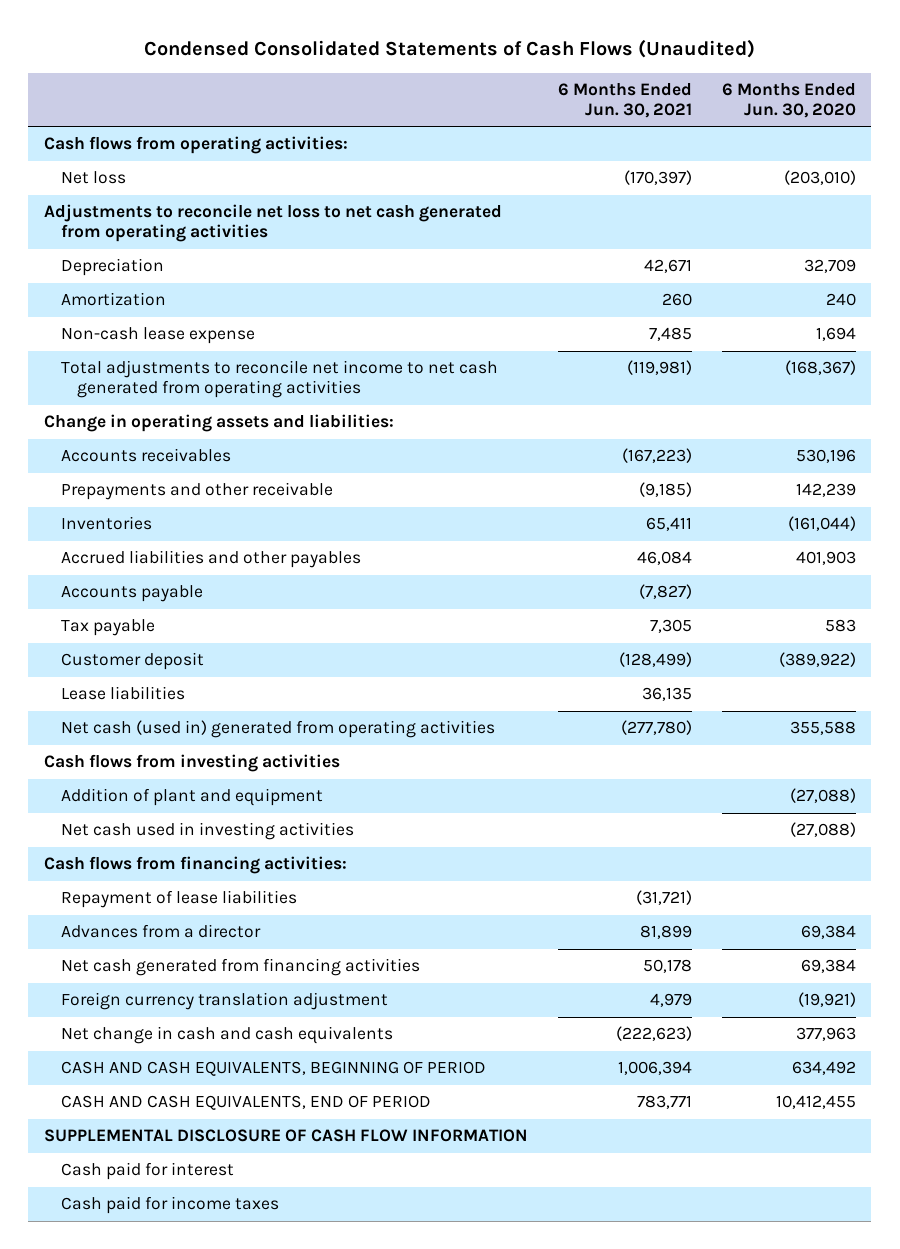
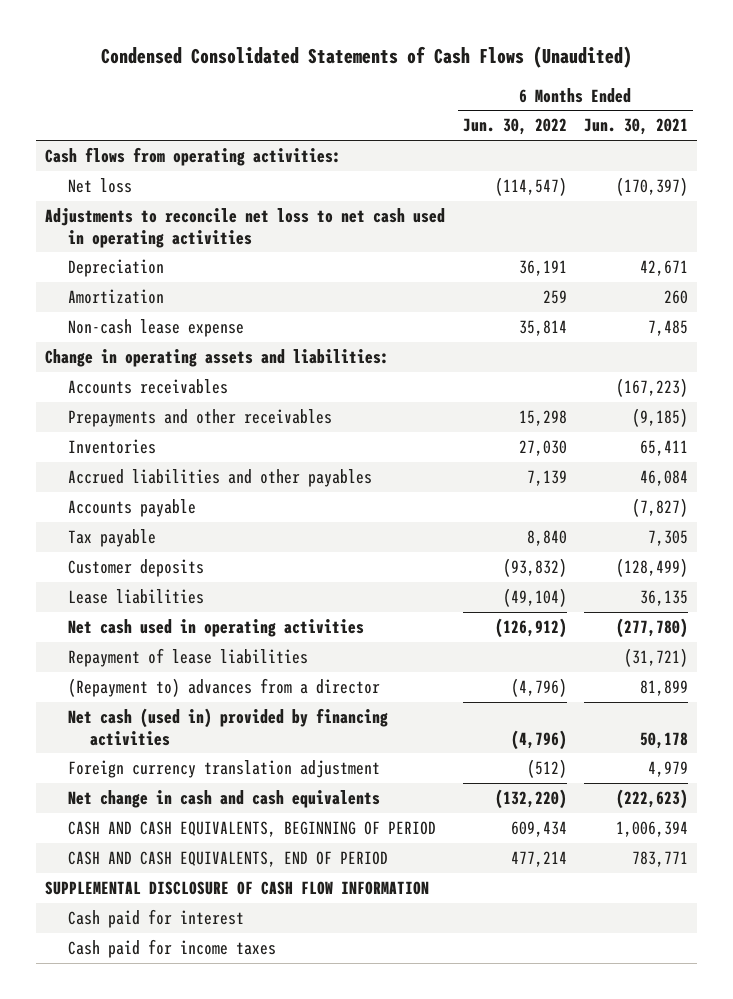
[722,82,857,119] 6 Months Ended Jun. 30, 2020 -> none
none -> [462,118,567,136] Jun. 30, 2022
[43,204,502,243] Adjustments to reconcile net loss to net cash generated from operating activities -> [44,208,445,248] Adjustments to reconcile net loss to net cash used in operating activities
[60,360,498,399] Total adjustments to reconcile net income to net cash generated from operating activities -> none
[60,482,333,501] Prepayments and other receivable -> [67,409,332,428] Prepayments and other receivables
[60,652,204,671] Customer deposit -> [67,559,204,578] Customer deposits
[43,754,340,773] Cash flows from investing activities -> none
[60,788,323,807] Addition of plant and equipment -> none
[60,822,354,841] Net cash used in investing activities -> none
[43,856,347,875] Cash flows from financing activities: -> none
[60,720,495,739] Net cash (used in) generated from operating activities -> [67,619,364,638] Net cash used in operating activities
[60,924,261,939] Advances from a director -> [67,678,380,698] (Repayment to) advances from a director
[60,958,420,977] Net cash generated from financing activities -> [67,708,388,746] Net cash (used in) provided by financing activities

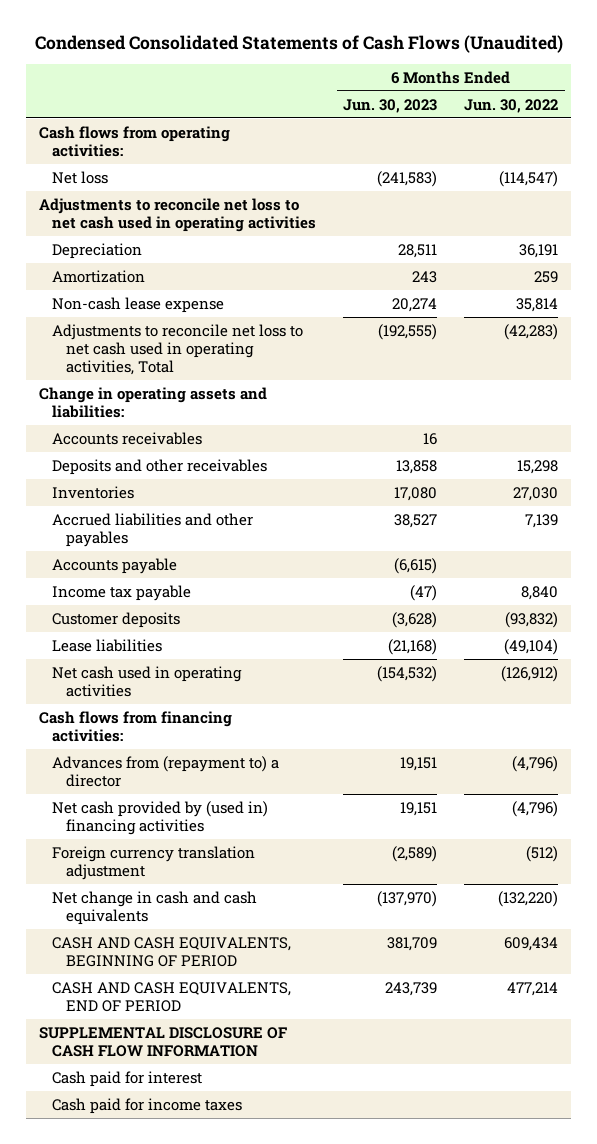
[584,118,689,136] Jun. 30, 2021 -> none
none -> [343,98,438,113] Jun. 30, 2023
none -> [52,323,304,375] Adjustments to reconcile net loss to net cash used in operating activities, Total
[67,409,332,428] Prepayments and other receivables -> [52,458,268,475] Deposits and other receivables
[67,529,156,548] Tax payable -> [52,584,192,601] Income tax payable
[67,648,308,668] Repayment of lease liabilities -> none
none -> [39,710,233,742] Cash flows from financing activities:
[67,678,380,698] (Repayment to) advances from a director -> [52,755,280,787] Advances from (repayment to) a director
[67,708,388,746] Net cash (used in) provided by financing activities -> [52,800,269,835] Net cash provided by (used in) financing activities

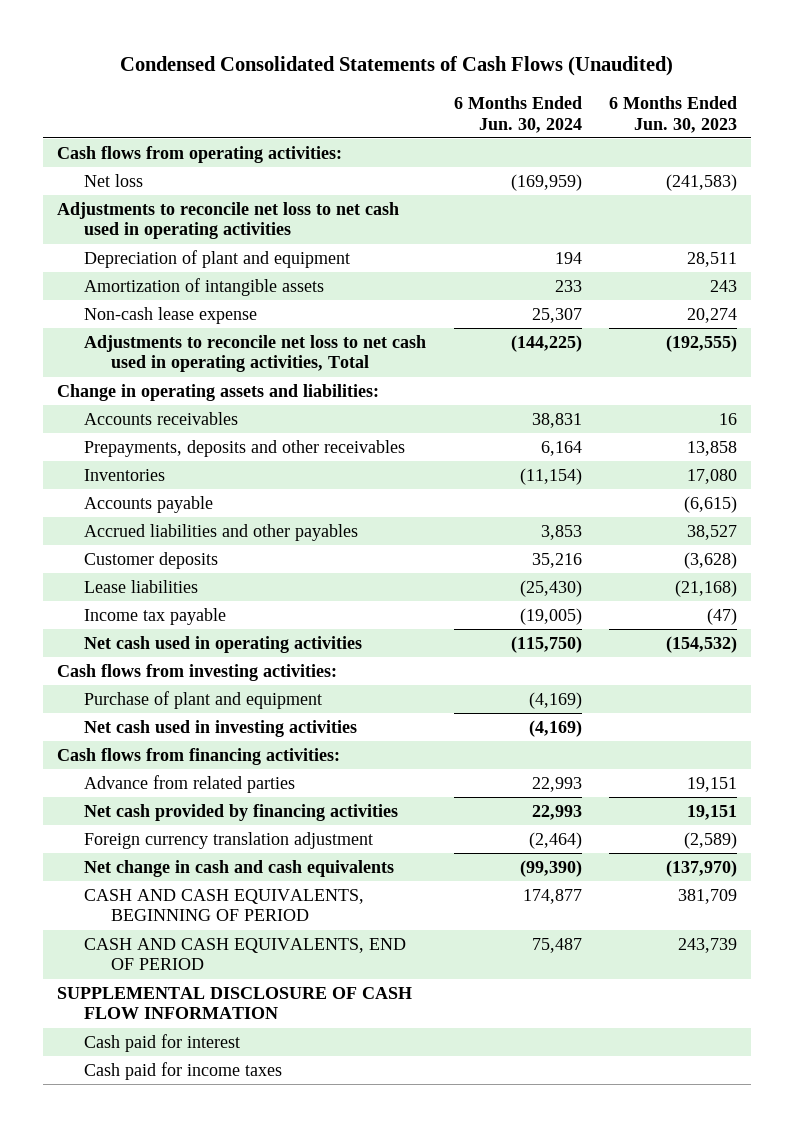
[463,98,558,113] Jun. 30, 2022 -> none
none -> [453,95,582,133] 6 Months Ended Jun. 30, 2024
[52,242,143,259] Depreciation -> [84,249,351,268] Depreciation of plant and equipment
[52,269,146,283] Amortization -> [84,277,325,296] Amortization of intangible assets
[52,458,268,475] Deposits and other receivables -> [84,439,406,457] Prepayments, deposits and other receivables
[52,512,254,547] Accrued liabilities and other payables -> [84,523,359,541] Accrued liabilities and other payables
[52,584,192,601] Income tax payable -> [84,607,227,625] Income tax payable
none -> [57,663,338,681] Cash flows from investing activities:
none -> [84,690,323,709] Purchase of plant and equipment
none -> [84,719,358,737] Net cash used in investing activities
[52,755,280,787] Advances from (repayment to) a director -> [84,774,296,793] Advance from related parties
[52,800,269,835] Net cash provided by (used in) financing activities -> [84,803,399,821] Net cash provided by financing activities

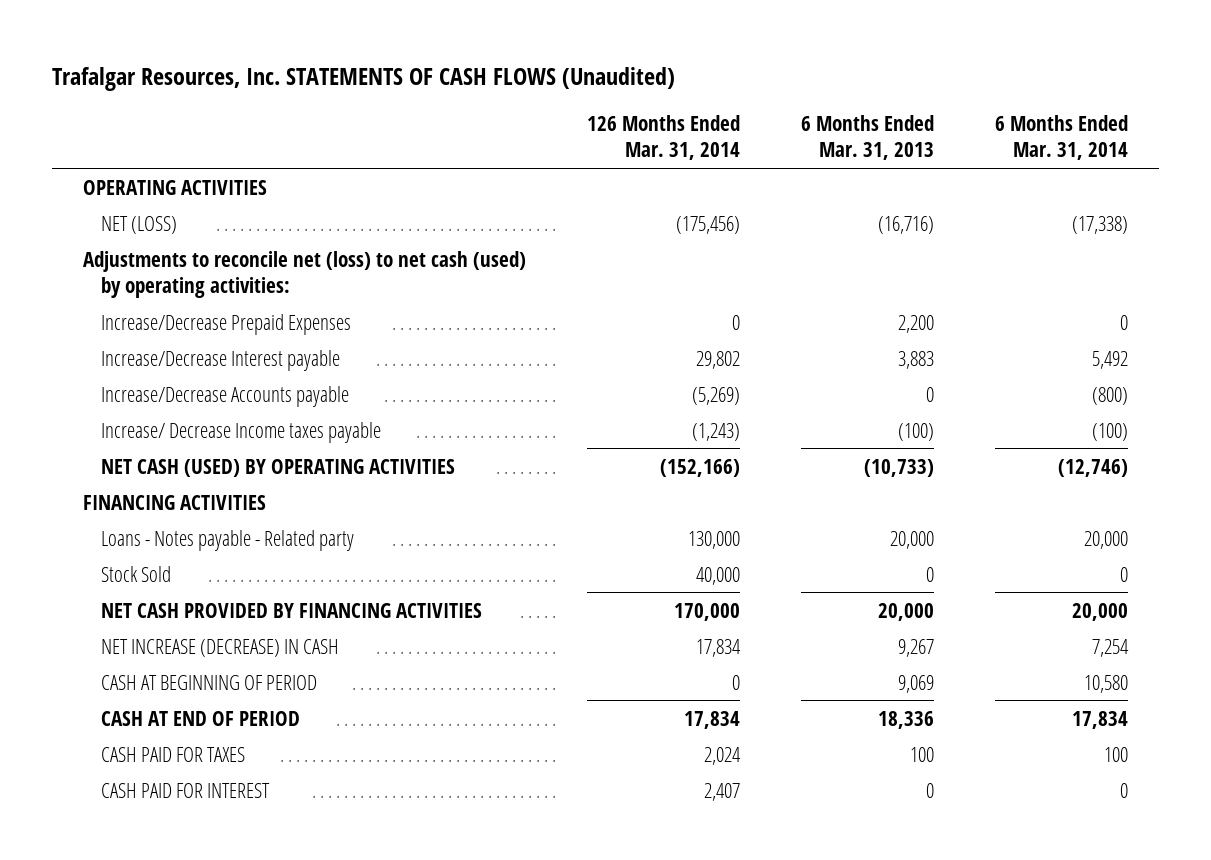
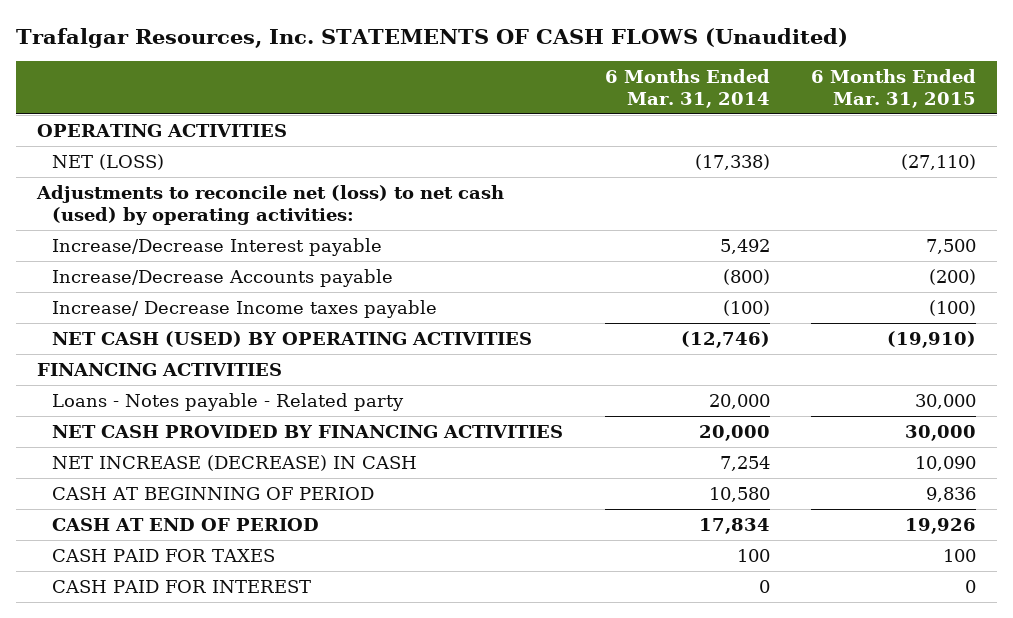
[586,114,740,161] 126 Months Ended Mar. 31, 2014 -> none
[801,114,935,161] 6 Months Ended Mar. 31, 2013 -> none
none -> [810,69,976,108] 6 Months Ended Mar. 31, 2015
[100,313,351,335] Increase/Decrease Prepaid Expenses -> none
[100,565,171,582] Stock Sold -> none

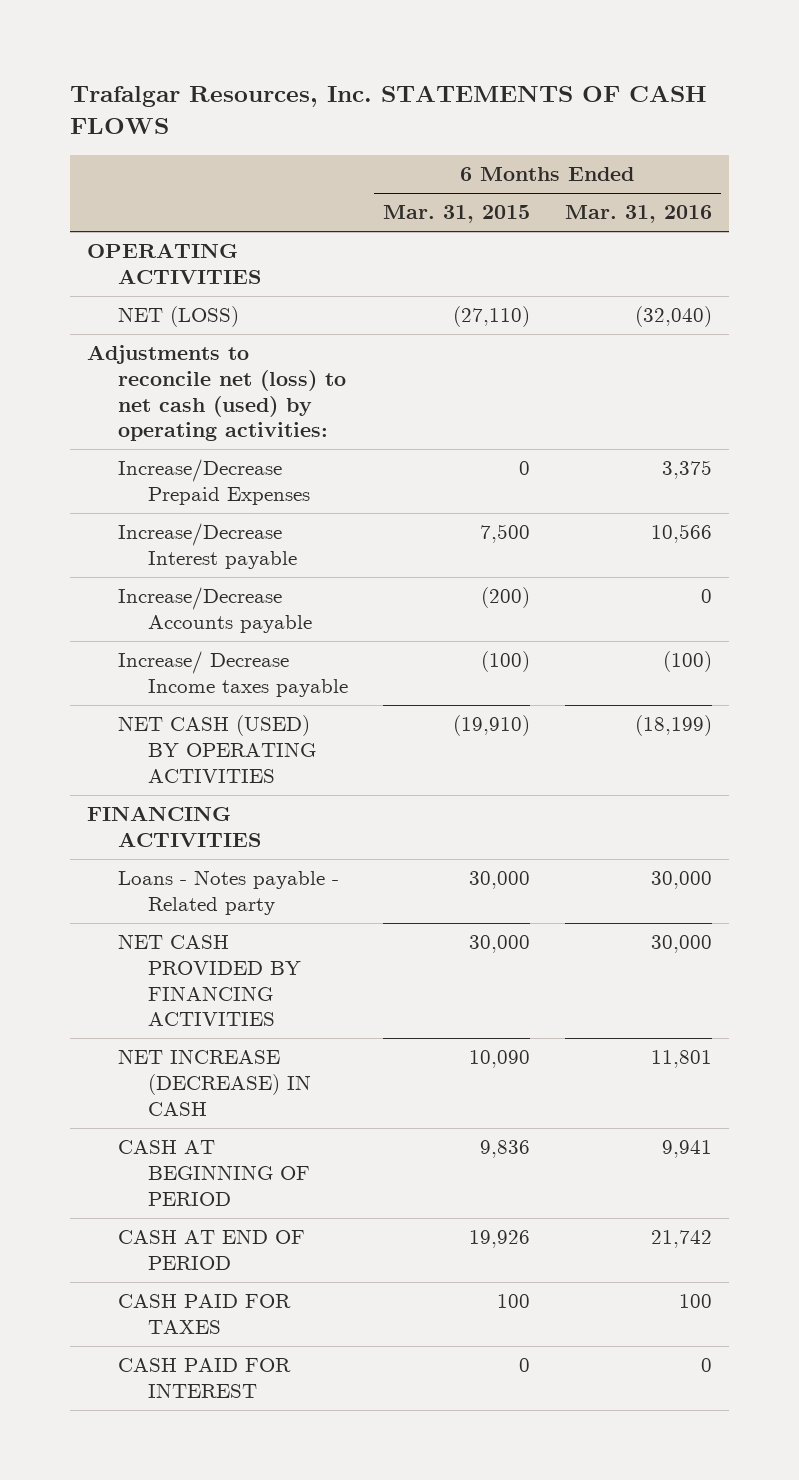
[16,27,849,48] Trafalgar Resources, Inc. STATEMENTS OF CASH FLOWS (Unaudited) -> [69,84,707,135] Trafalgar Resources, Inc. STATEMENTS OF CASH FLOWS
[604,69,770,108] 6 Months Ended Mar. 31, 2014 -> none
none -> [564,205,712,224] Mar. 31, 2016
none -> [117,459,310,505] Increase/Decrease Prepaid Expenses

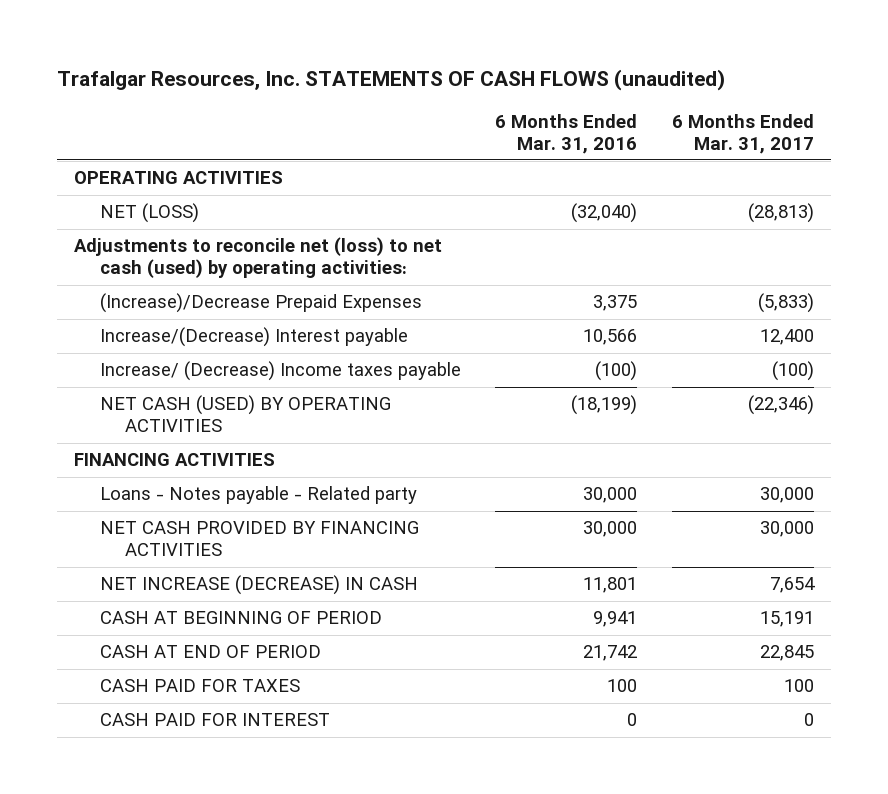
[69,84,707,135] Trafalgar Resources, Inc. STATEMENTS OF CASH FLOWS -> [57,68,726,91] Trafalgar Resources, Inc. STATEMENTS OF CASH FLOWS (unaudited)
[382,205,530,224] Mar. 31, 2015 -> none
none -> [671,113,814,154] 6 Months Ended Mar. 31, 2017
[117,587,312,633] Increase/Decrease Accounts payable -> none
[117,459,310,505] Increase/Decrease Prepaid Expenses -> [99,293,422,314] (Increase)/Decrease Prepaid Expenses
[117,523,297,569] Increase/Decrease Interest payable -> [99,327,408,348] Increase/(Decrease) Interest payable
[117,651,348,697] Increase/ Decrease Income taxes payable -> [99,361,461,382] Increase/ (Decrease) Income taxes payable

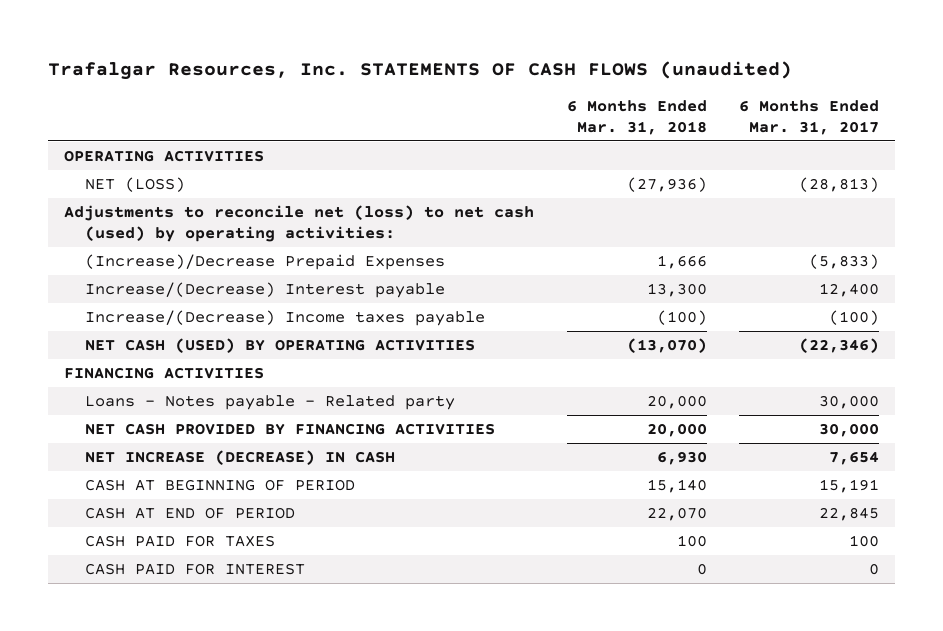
[495,113,638,154] 6 Months Ended Mar. 31, 2016 -> none
none -> [566,100,707,135] 6 Months Ended Mar. 31, 2018
[99,361,461,382] Increase/ (Decrease) Income taxes payable -> [85,310,486,327] Increase/(Decrease) Income taxes payable

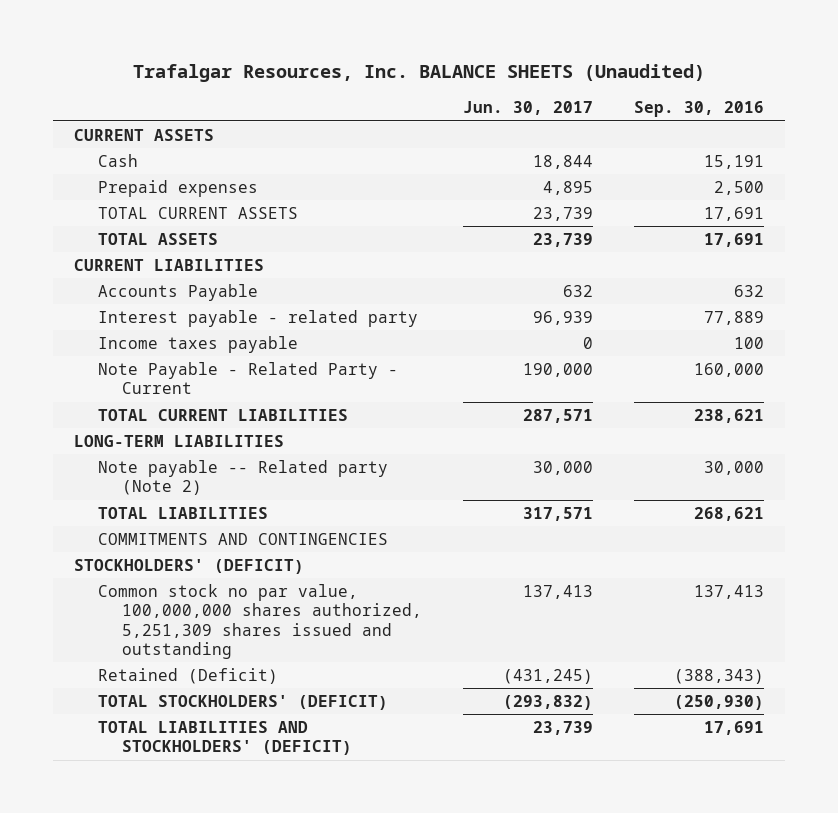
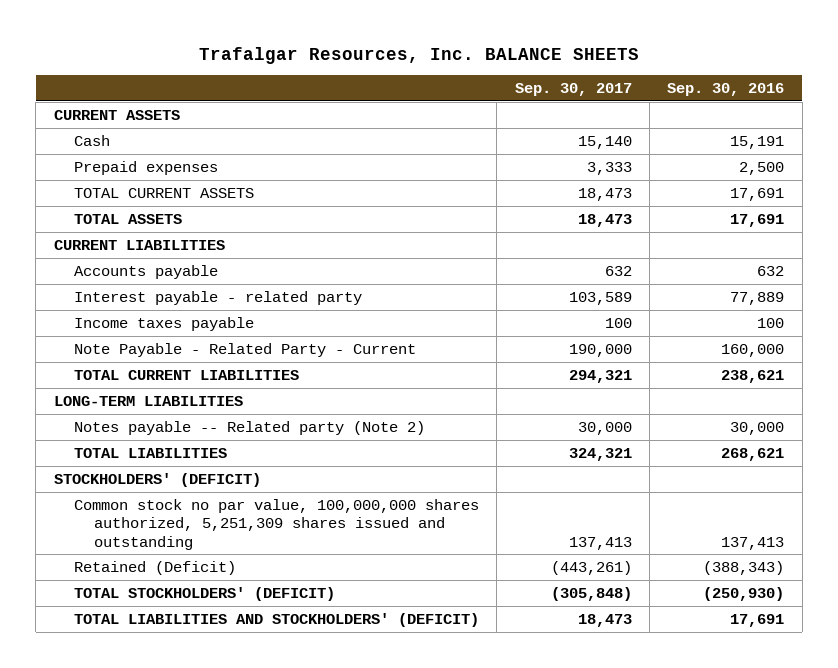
[132,64,705,83] Trafalgar Resources, Inc. BALANCE SHEETS (Unaudited) -> [199,46,640,64] Trafalgar Resources, Inc. BALANCE SHEETS
[462,101,593,116] Jun. 30, 2017 -> none
none -> [514,83,632,97] Sep. 30, 2017
[97,283,258,301] Accounts Payable -> [73,264,218,279] Accounts payable
[97,459,388,496] Note payable -- Related party (Note 2) -> [73,420,425,435] Notes payable -- Related party (Note 2)
[97,532,388,545] COMMITMENTS AND CONTINGENCIES -> none

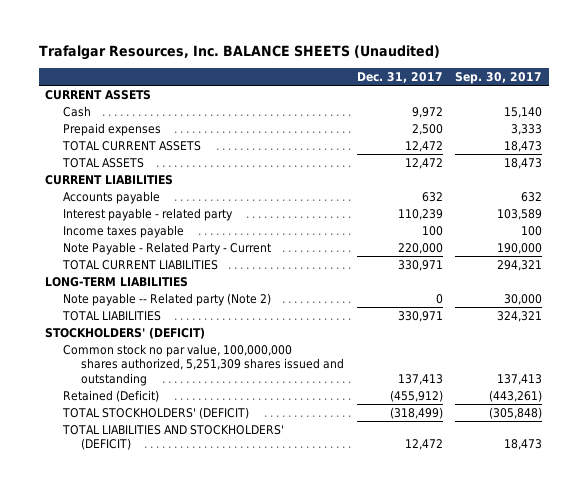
[199,46,640,64] Trafalgar Resources, Inc. BALANCE SHEETS -> [38,45,440,61] Trafalgar Resources, Inc. BALANCE SHEETS (Unaudited)
[667,83,785,97] Sep. 30, 2016 -> none
none -> [356,71,443,83] Dec. 31, 2017
[73,420,425,435] Notes payable -- Related party (Note 2) -> [63,292,272,306] Note payable -- Related party (Note 2)

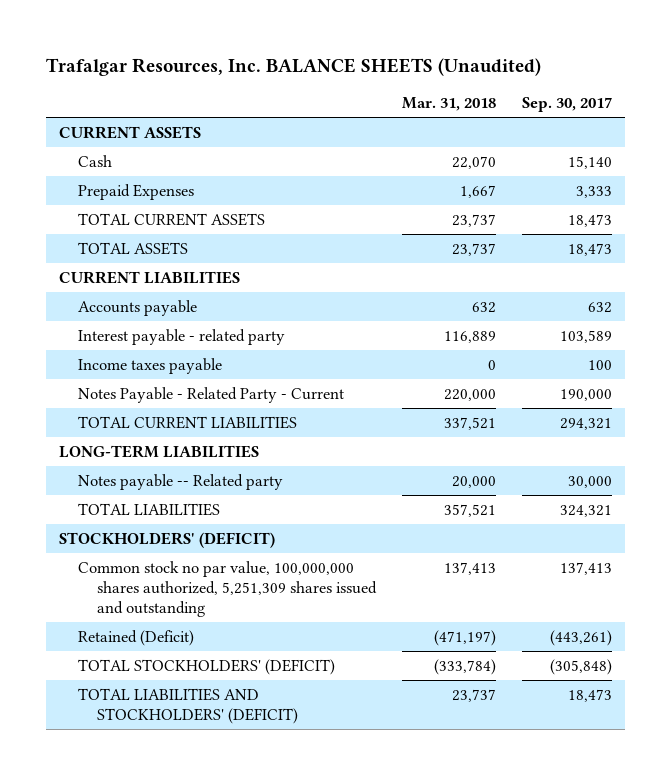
[356,71,443,83] Dec. 31, 2017 -> none
none -> [402,97,497,112] Mar. 31, 2018
[63,122,162,136] Prepaid expenses -> [77,183,194,200] Prepaid Expenses
[63,241,272,255] Note Payable - Related Party - Current -> [77,386,344,403] Notes Payable - Related Party - Current
[63,292,272,306] Note payable -- Related party (Note 2) -> [77,473,283,490] Notes payable -- Related party

